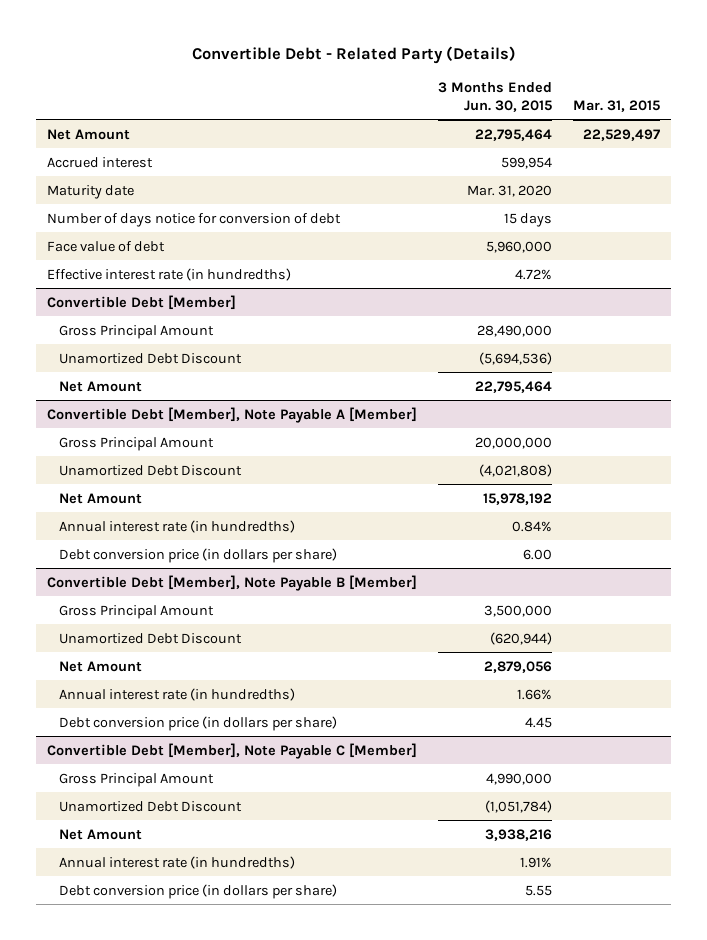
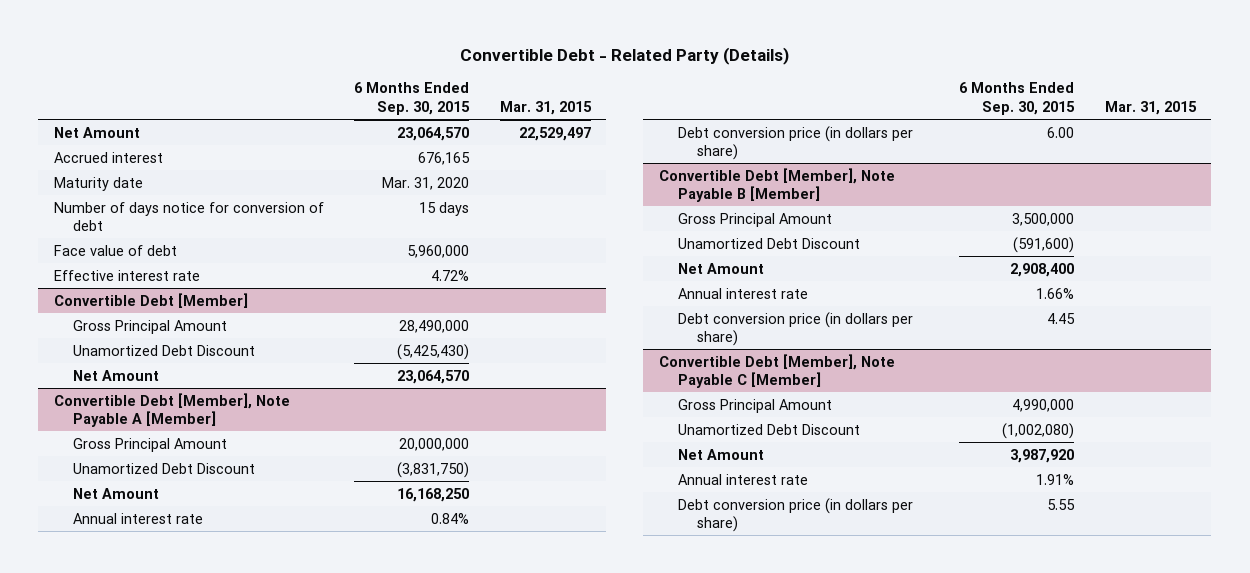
[438,81,553,112] 3 Months Ended Jun. 30, 2015 -> none
none -> [354,82,471,115] 6 Months Ended Sep. 30, 2015
[46,267,291,281] Effective interest rate (in hundredths) -> [53,269,200,281] Effective interest rate
[58,519,295,533] Annual interest rate (in hundredths) -> [72,512,203,524] Annual interest rate
[58,687,295,701] Annual interest rate (in hundredths) -> [677,287,808,299] Annual interest rate
[58,855,295,869] Annual interest rate (in hundredths) -> [677,473,808,485] Annual interest rate

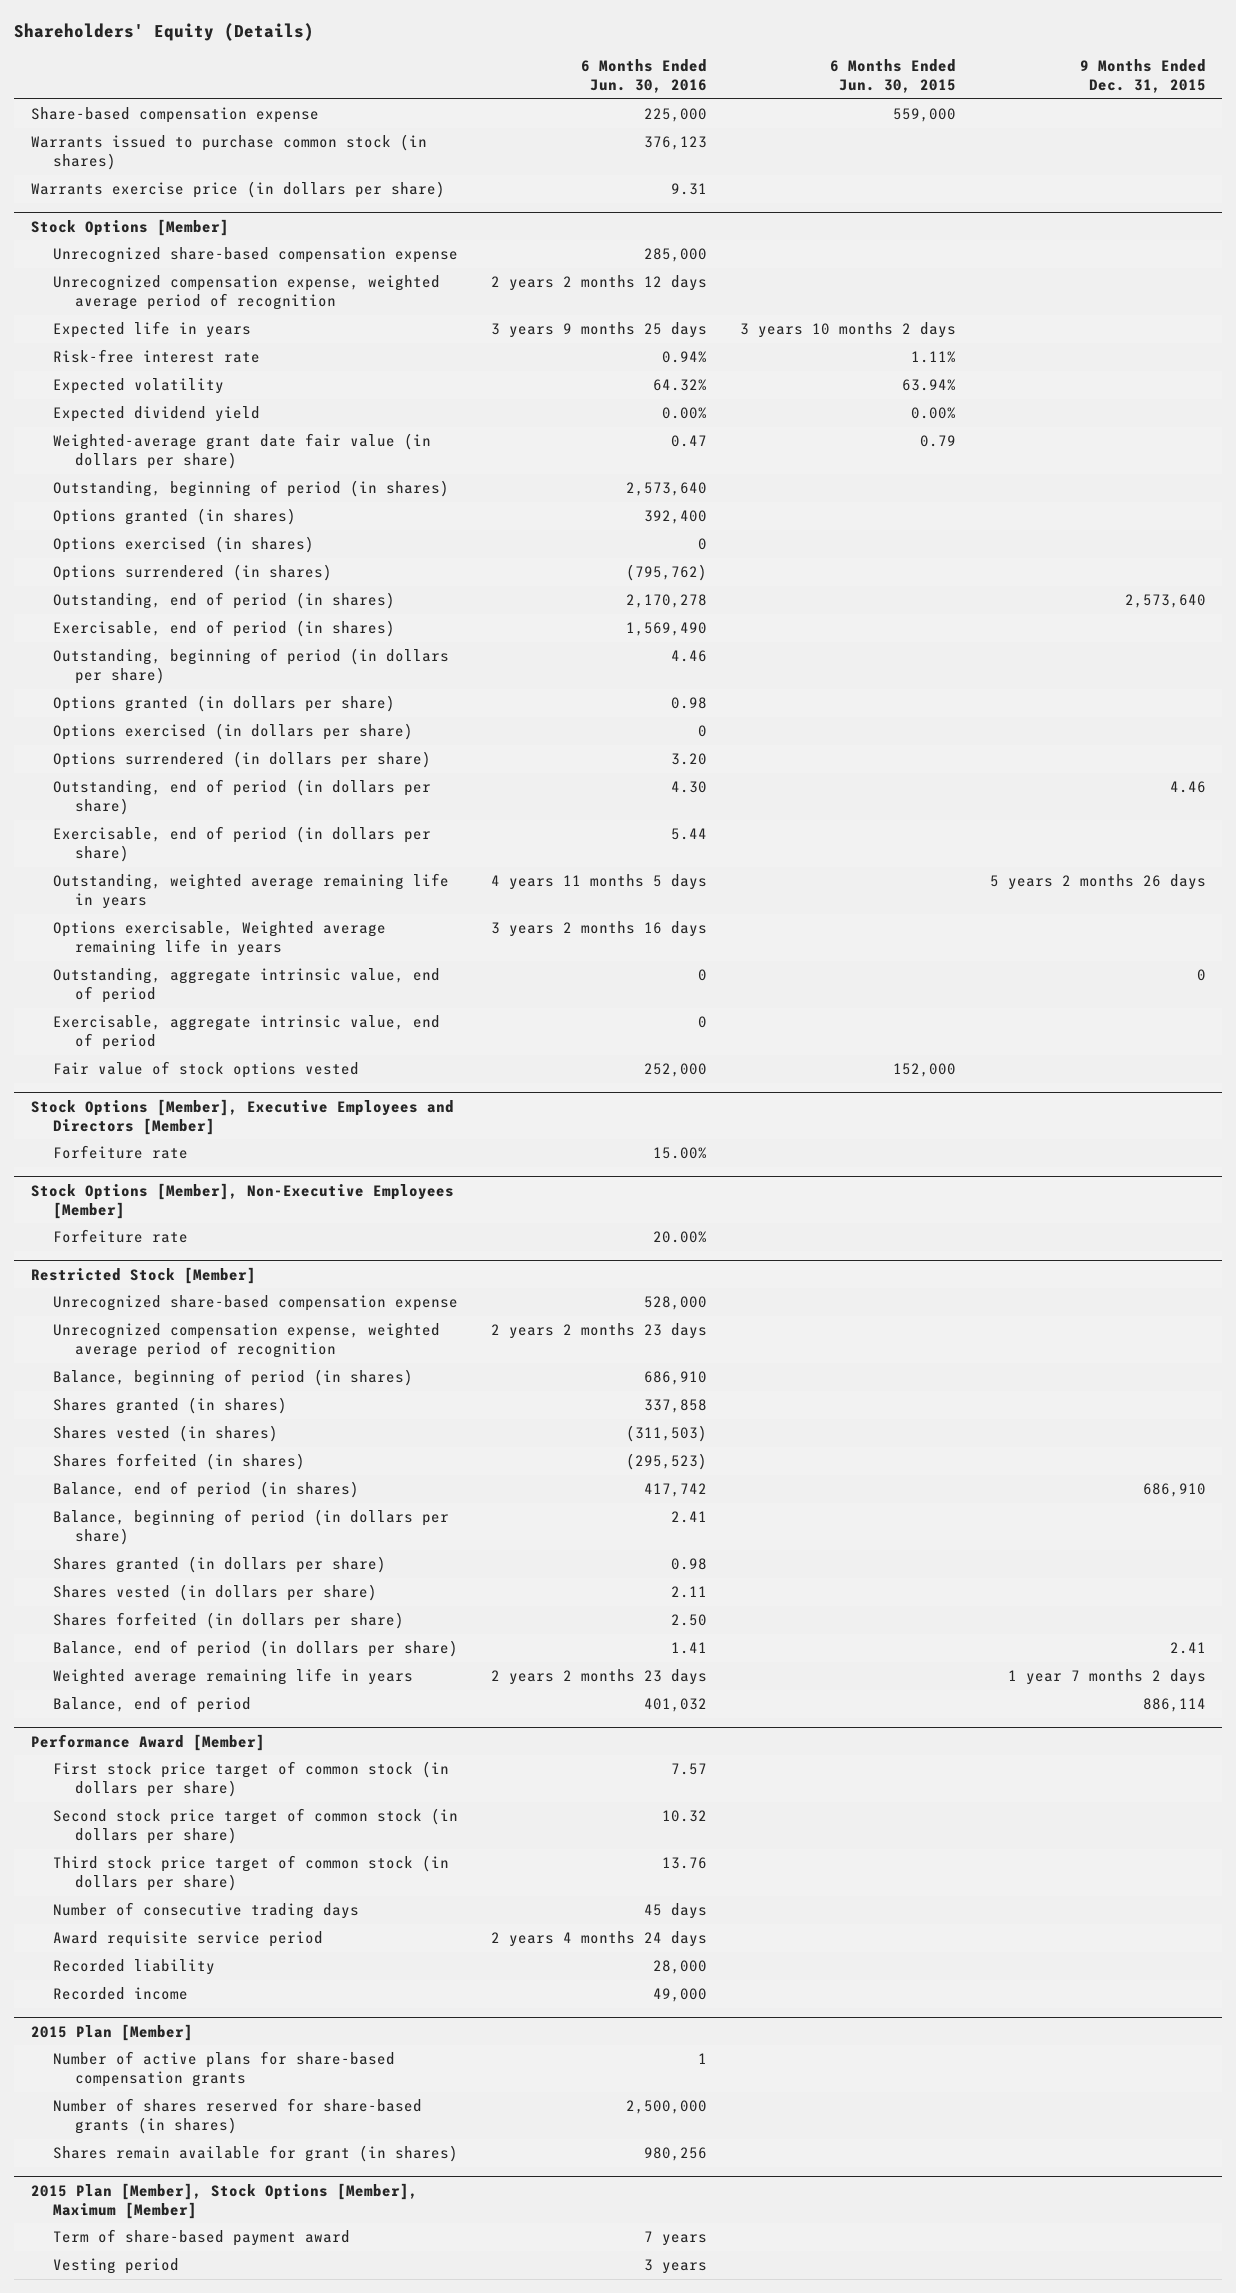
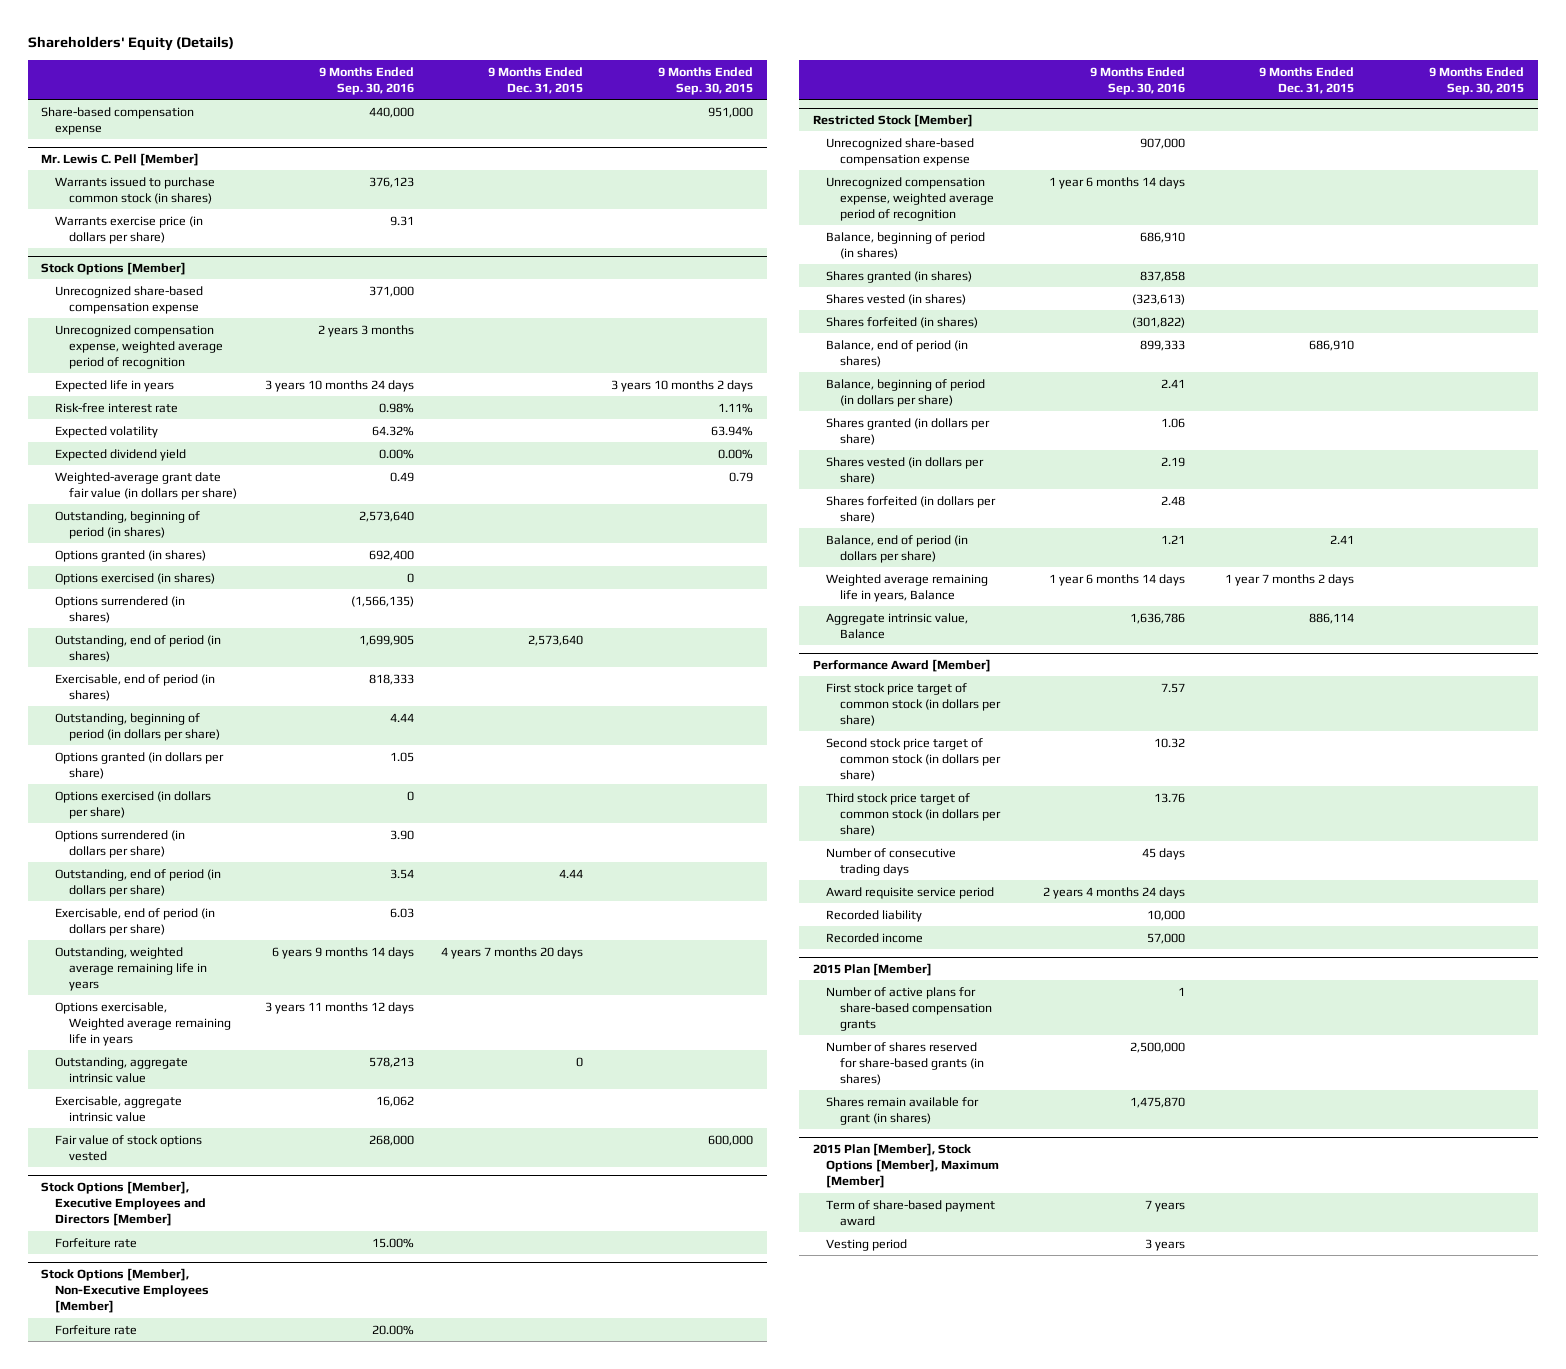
[581,59,708,94] 6 Months Ended Jun. 30, 2016 -> none
[830,59,957,94] 6 Months Ended Jun. 30, 2015 -> none
none -> [318,66,414,95] 9 Months Ended Sep. 30, 2016
none -> [658,66,754,95] 9 Months Ended Sep. 30, 2015
[30,133,427,171] Warrants issued to purchase common stock (in shares) -> none
[30,180,445,198] Warrants exercise price (in dollars per share) -> none
none -> [41,152,200,166] Mr. Lewis C. Pell [Member]
none -> [55,176,216,204] Warrants issued to purchase common stock (in shares)
none -> [55,215,204,244] Warrants exercise price (in dollars per share)
[1169,780,1206,793] 4.46 -> [559,868,584,878] 4.44
[989,873,1206,890] 5 years 2 months 26 days -> [441,946,584,959] 4 years 7 months 20 days
[52,967,440,1004] Outstanding, aggregate intrinsic value, end of period -> [55,1056,189,1083] Outstanding, aggregate intrinsic value
[52,1014,440,1051] Exercisable, aggregate intrinsic value, end of period -> [55,1095,183,1122] Exercisable, aggregate intrinsic value
[52,1667,413,1685] Weighted average remaining life in years -> [826,573,989,602] Weighted average remaining life in years, Balance
[52,1695,251,1713] Balance, end of period -> [826,612,969,639] Aggregate intrinsic value, Balance

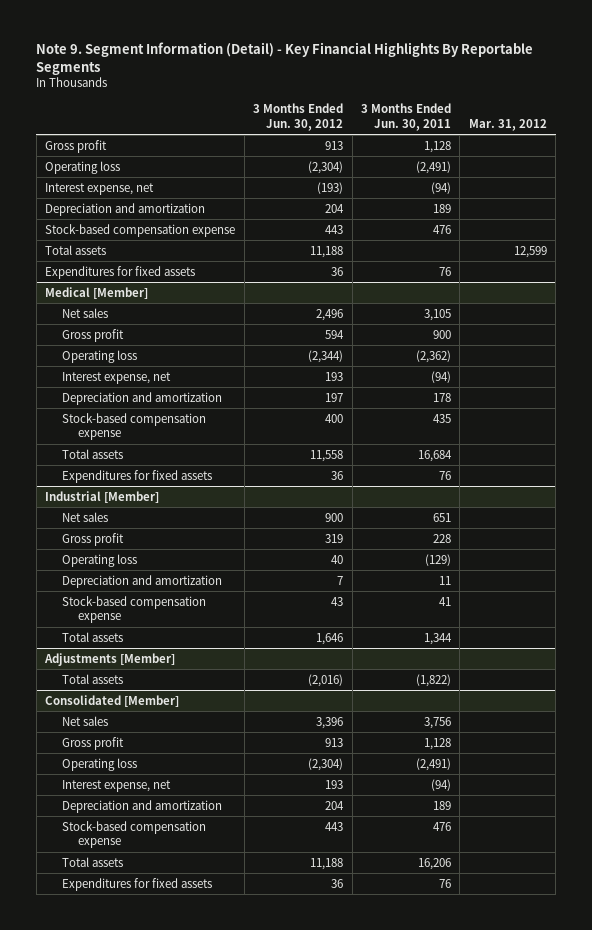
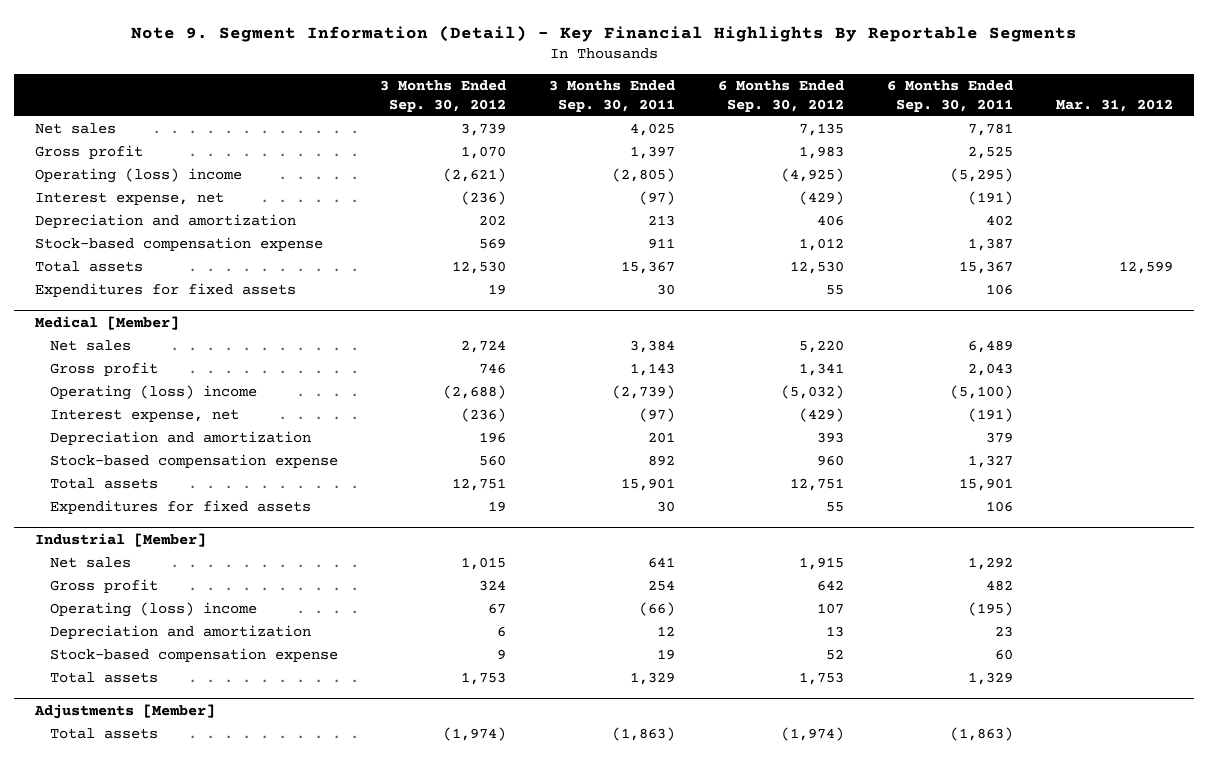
[253,103,344,131] 3 Months Ended Jun. 30, 2012 -> none
[360,103,451,131] 3 Months Ended Jun. 30, 2011 -> none
none -> [380,79,507,112] 3 Months Ended Sep. 30, 2012
none -> [549,79,676,112] 3 Months Ended Sep. 30, 2011
none -> [718,79,845,112] 6 Months Ended Sep. 30, 2012
none -> [887,79,1014,112] 6 Months Ended Sep. 30, 2011
none -> [35,122,117,134] Net sales
[45,160,121,174] Operating loss -> [35,167,243,183] Operating (loss) income
[61,349,137,363] Operating loss -> [49,384,257,400] Operating (loss) income
[61,553,137,567] Operating loss -> [49,601,257,617] Operating (loss) income
[45,694,180,707] Consolidated [Member] -> none
[61,715,108,726] Net sales -> none
[61,736,124,750] Gross profit -> none
[61,757,137,771] Operating loss -> none
[61,779,171,792] Interest expense, net -> none
[61,799,222,813] Depreciation and amortization -> none
[61,820,206,849] Stock-based compensation expense -> none
[61,856,123,867] Total assets -> none
[61,877,212,891] Expenditures for fixed assets -> none

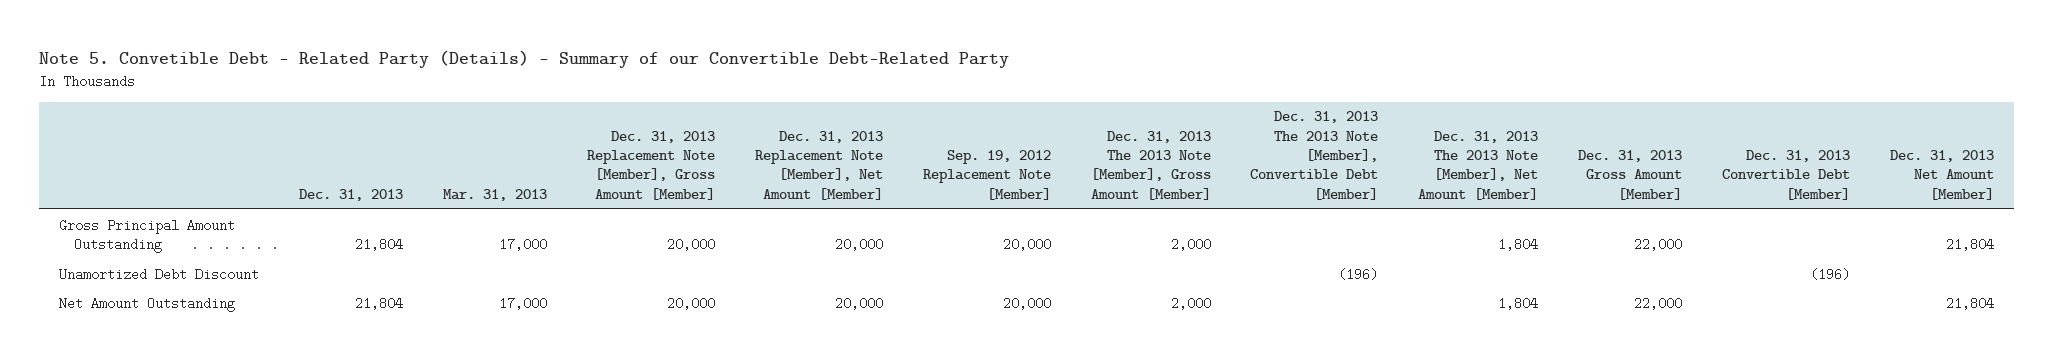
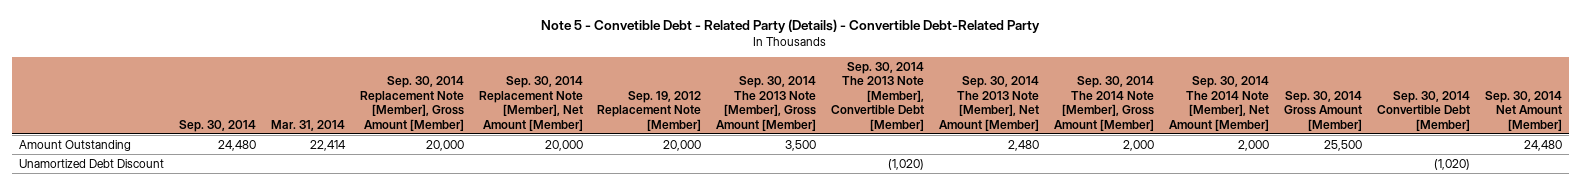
[38,49,1009,68] Note 5. Convetible Debt - Related Party (Details) - Summary of our Convertible Debt-Related Party -> [541,18,1041,33] Note 5 - Convetible Debt - Related Party (Details) - Convertible Debt-Related Party
[298,188,403,201] Dec. 31, 2013 -> none
[442,188,547,201] Mar. 31, 2013 -> none
[586,130,715,200] Dec. 31, 2013 Replacement Note [Member], Gross Amount [Member] -> none
[754,130,883,200] Dec. 31, 2013 Replacement Note [Member], Net Amount [Member] -> none
[1090,130,1211,200] Dec. 31, 2013 The 2013 Note [Member], Gross Amount [Member] -> none
[1250,111,1379,200] Dec. 31, 2013 The 2013 Note [Member], Convertible Debt [Member] -> none
[1418,130,1539,200] Dec. 31, 2013 The 2013 Note [Member], Net Amount [Member] -> none
[1578,150,1683,200] Dec. 31, 2013 Gross Amount [Member] -> none
[1722,150,1851,200] Dec. 31, 2013 Convertible Debt [Member] -> none
[1890,150,1995,200] Dec. 31, 2013 Net Amount [Member] -> none
none -> [178,119,256,132] Sep. 30, 2014
none -> [270,119,345,131] Mar. 31, 2014
none -> [359,76,464,131] Sep. 30, 2014 Replacement Note [Member], Gross Amount [Member]
none -> [478,76,583,131] Sep. 30, 2014 Replacement Note [Member], Net Amount [Member]
none -> [716,76,817,131] Sep. 30, 2014 The 2013 Note [Member], Gross Amount [Member]
none -> [831,61,925,131] Sep. 30, 2014 The 2013 Note [Member], Convertible Debt [Member]
none -> [939,76,1040,131] Sep. 30, 2014 The 2013 Note [Member], Net Amount [Member]
none -> [1054,76,1155,131] Sep. 30, 2014 The 2014 Note [Member], Gross Amount [Member]
none -> [1168,76,1269,131] Sep. 30, 2014 The 2014 Note [Member], Net Amount [Member]
none -> [1283,90,1362,131] Sep. 30, 2014 Gross Amount [Member]
none -> [1376,90,1470,131] Sep. 30, 2014 Convertible Debt [Member]
none -> [1484,90,1562,131] Sep. 30, 2014 Net Amount [Member]
[58,218,235,253] Gross Principal Amount Outstanding -> [18,139,131,151] Amount Outstanding
[58,296,235,312] Net Amount Outstanding -> none

